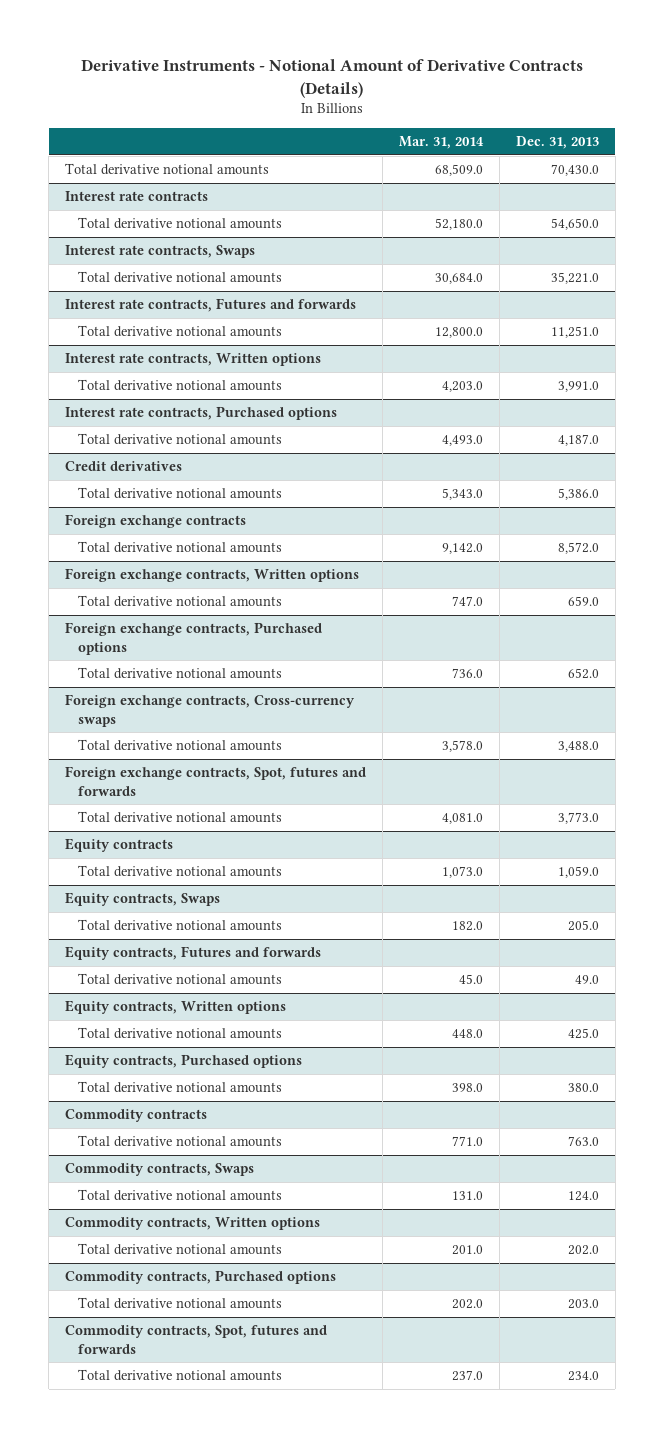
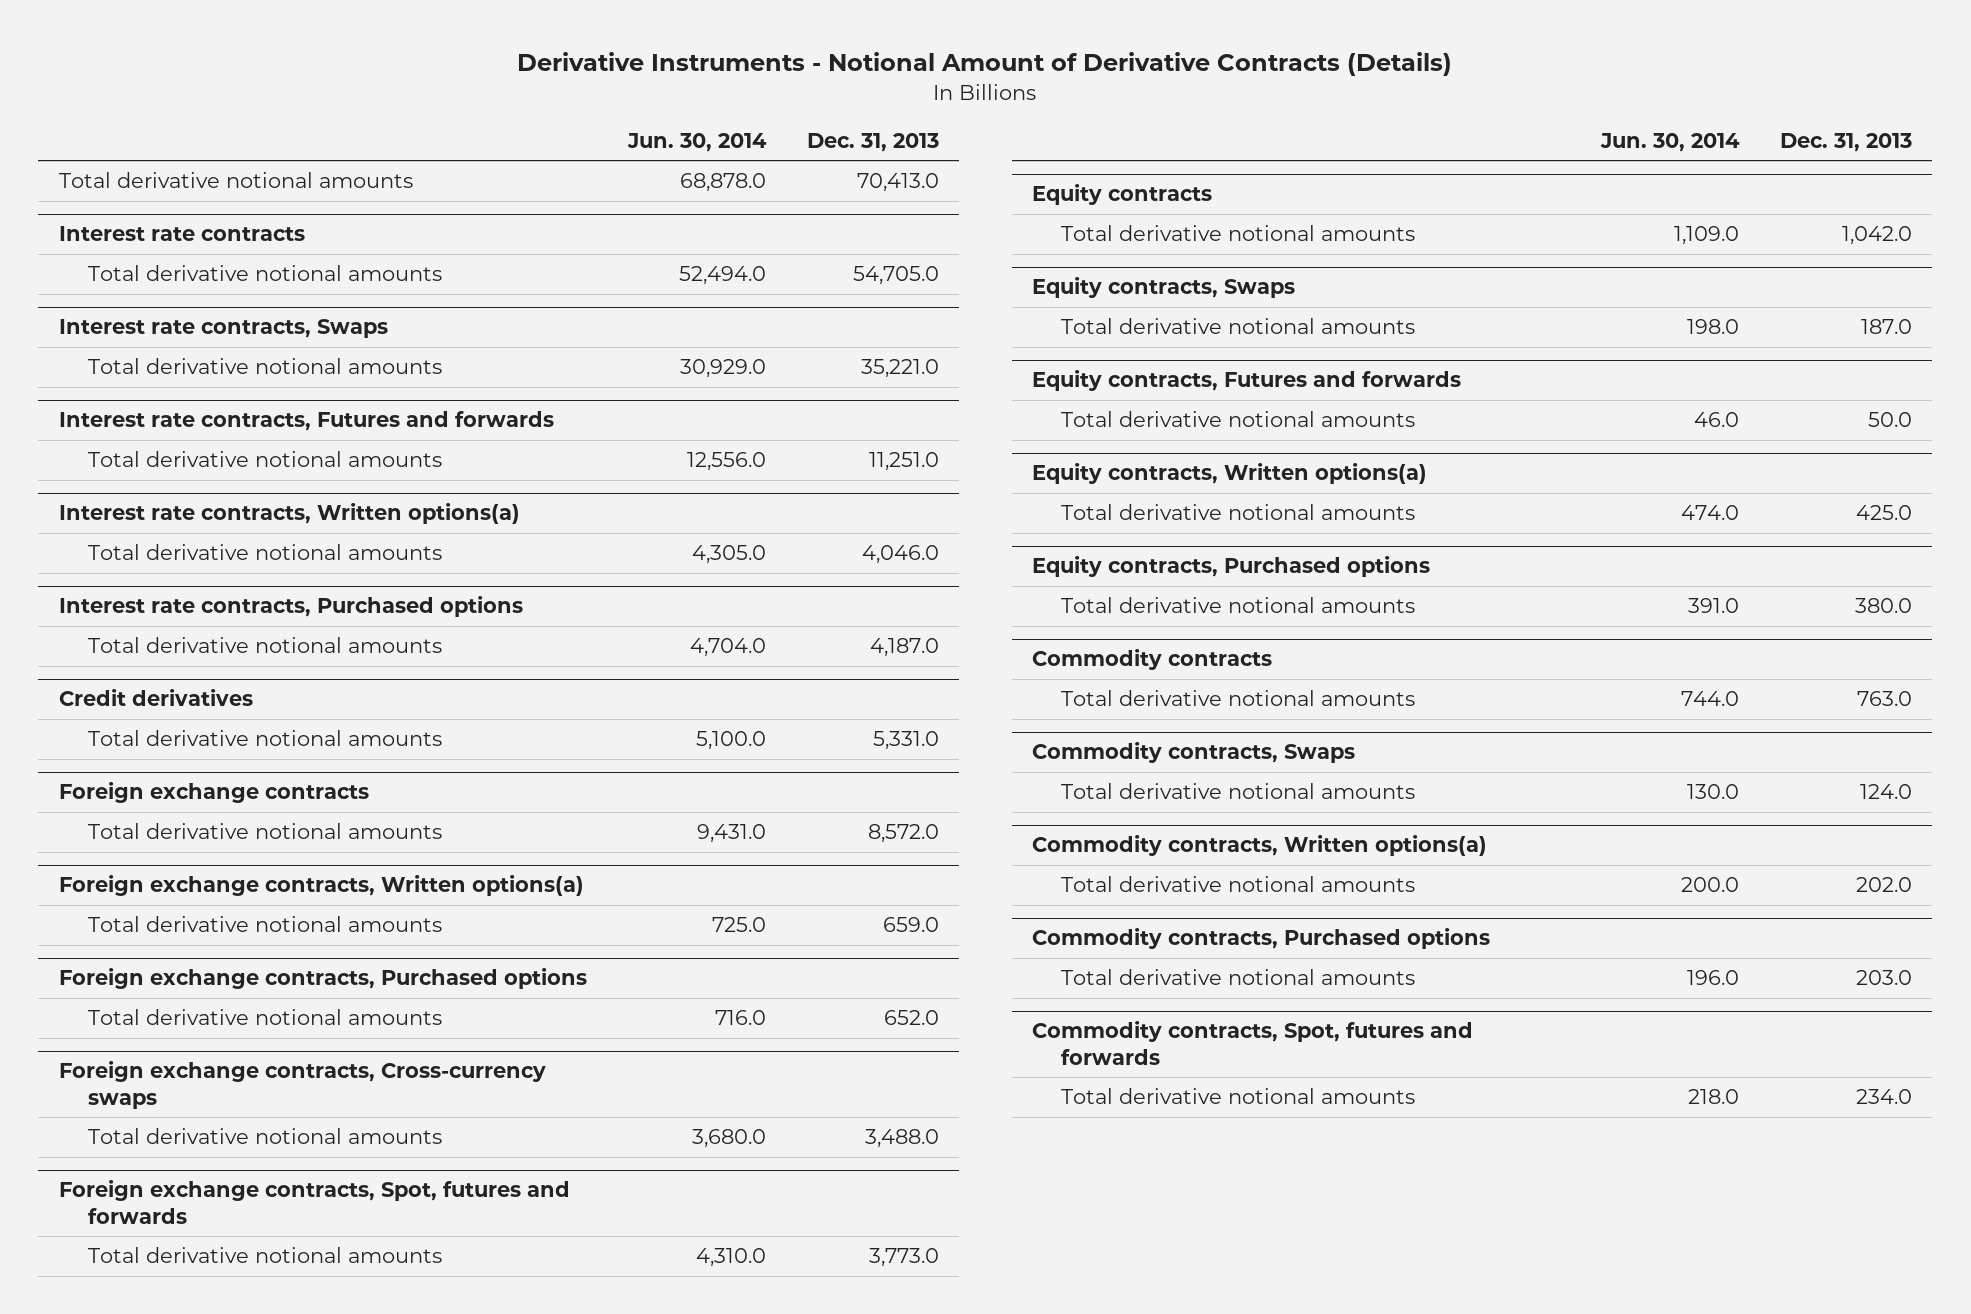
[398,136,484,150] Mar. 31, 2014 -> none
none -> [626,132,767,152] Jun. 30, 2014
[550,164,599,177] 70,430.0 -> [856,173,939,193] 70,413.0
[550,218,599,231] 54,650.0 -> [852,266,939,286] 54,705.0
[65,353,322,367] Interest rate contracts, Written options -> [58,503,520,525] Interest rate contracts, Written options(a)
[557,381,599,393] 3,991.0 -> [861,545,939,565] 4,046.0
[557,488,599,501] 5,386.0 -> [872,731,939,751] 5,331.0
[65,568,360,583] Foreign exchange contracts, Written options -> [58,875,584,897] Foreign exchange contracts, Written options(a)
[557,866,599,879] 1,059.0 -> [1841,226,1912,246] 1,042.0
[567,920,599,932] 205.0 -> [1860,319,1912,335] 187.0
[574,975,599,985] 49.0 -> [1867,412,1912,428] 50.0
[65,1000,287,1015] Equity contracts, Written options -> [1032,463,1428,485] Equity contracts, Written options(a)
[65,1217,321,1231] Commodity contracts, Written options -> [1032,835,1488,857] Commodity contracts, Written options(a)

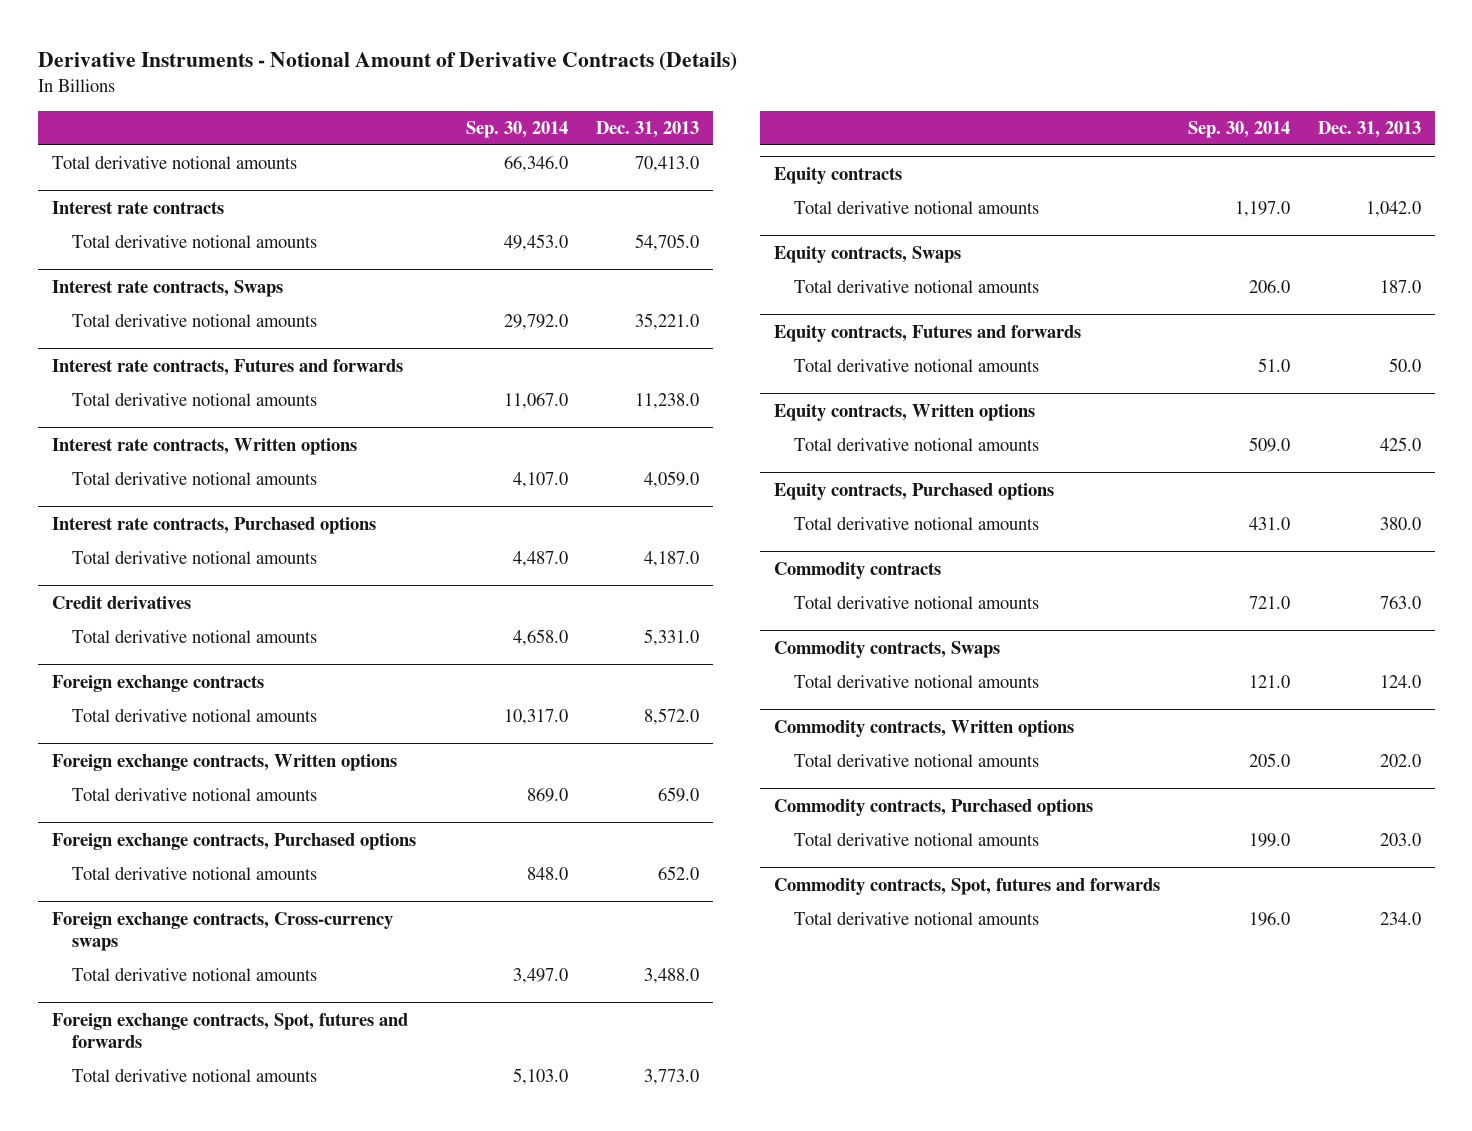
[626,132,767,152] Jun. 30, 2014 -> none
none -> [465,120,568,138] Sep. 30, 2014
[868,452,939,472] 11,251.0 -> [634,393,699,410] 11,238.0
[58,503,520,525] Interest rate contracts, Written options(a) -> [51,438,357,456] Interest rate contracts, Written options
[861,545,939,565] 4,046.0 -> [643,471,699,489] 4,059.0
[58,875,584,897] Foreign exchange contracts, Written options(a) -> [51,754,397,772] Foreign exchange contracts, Written options
[1032,463,1428,485] Equity contracts, Written options(a) -> [773,404,1035,422] Equity contracts, Written options
[1032,835,1488,857] Commodity contracts, Written options(a) -> [773,720,1074,738] Commodity contracts, Written options

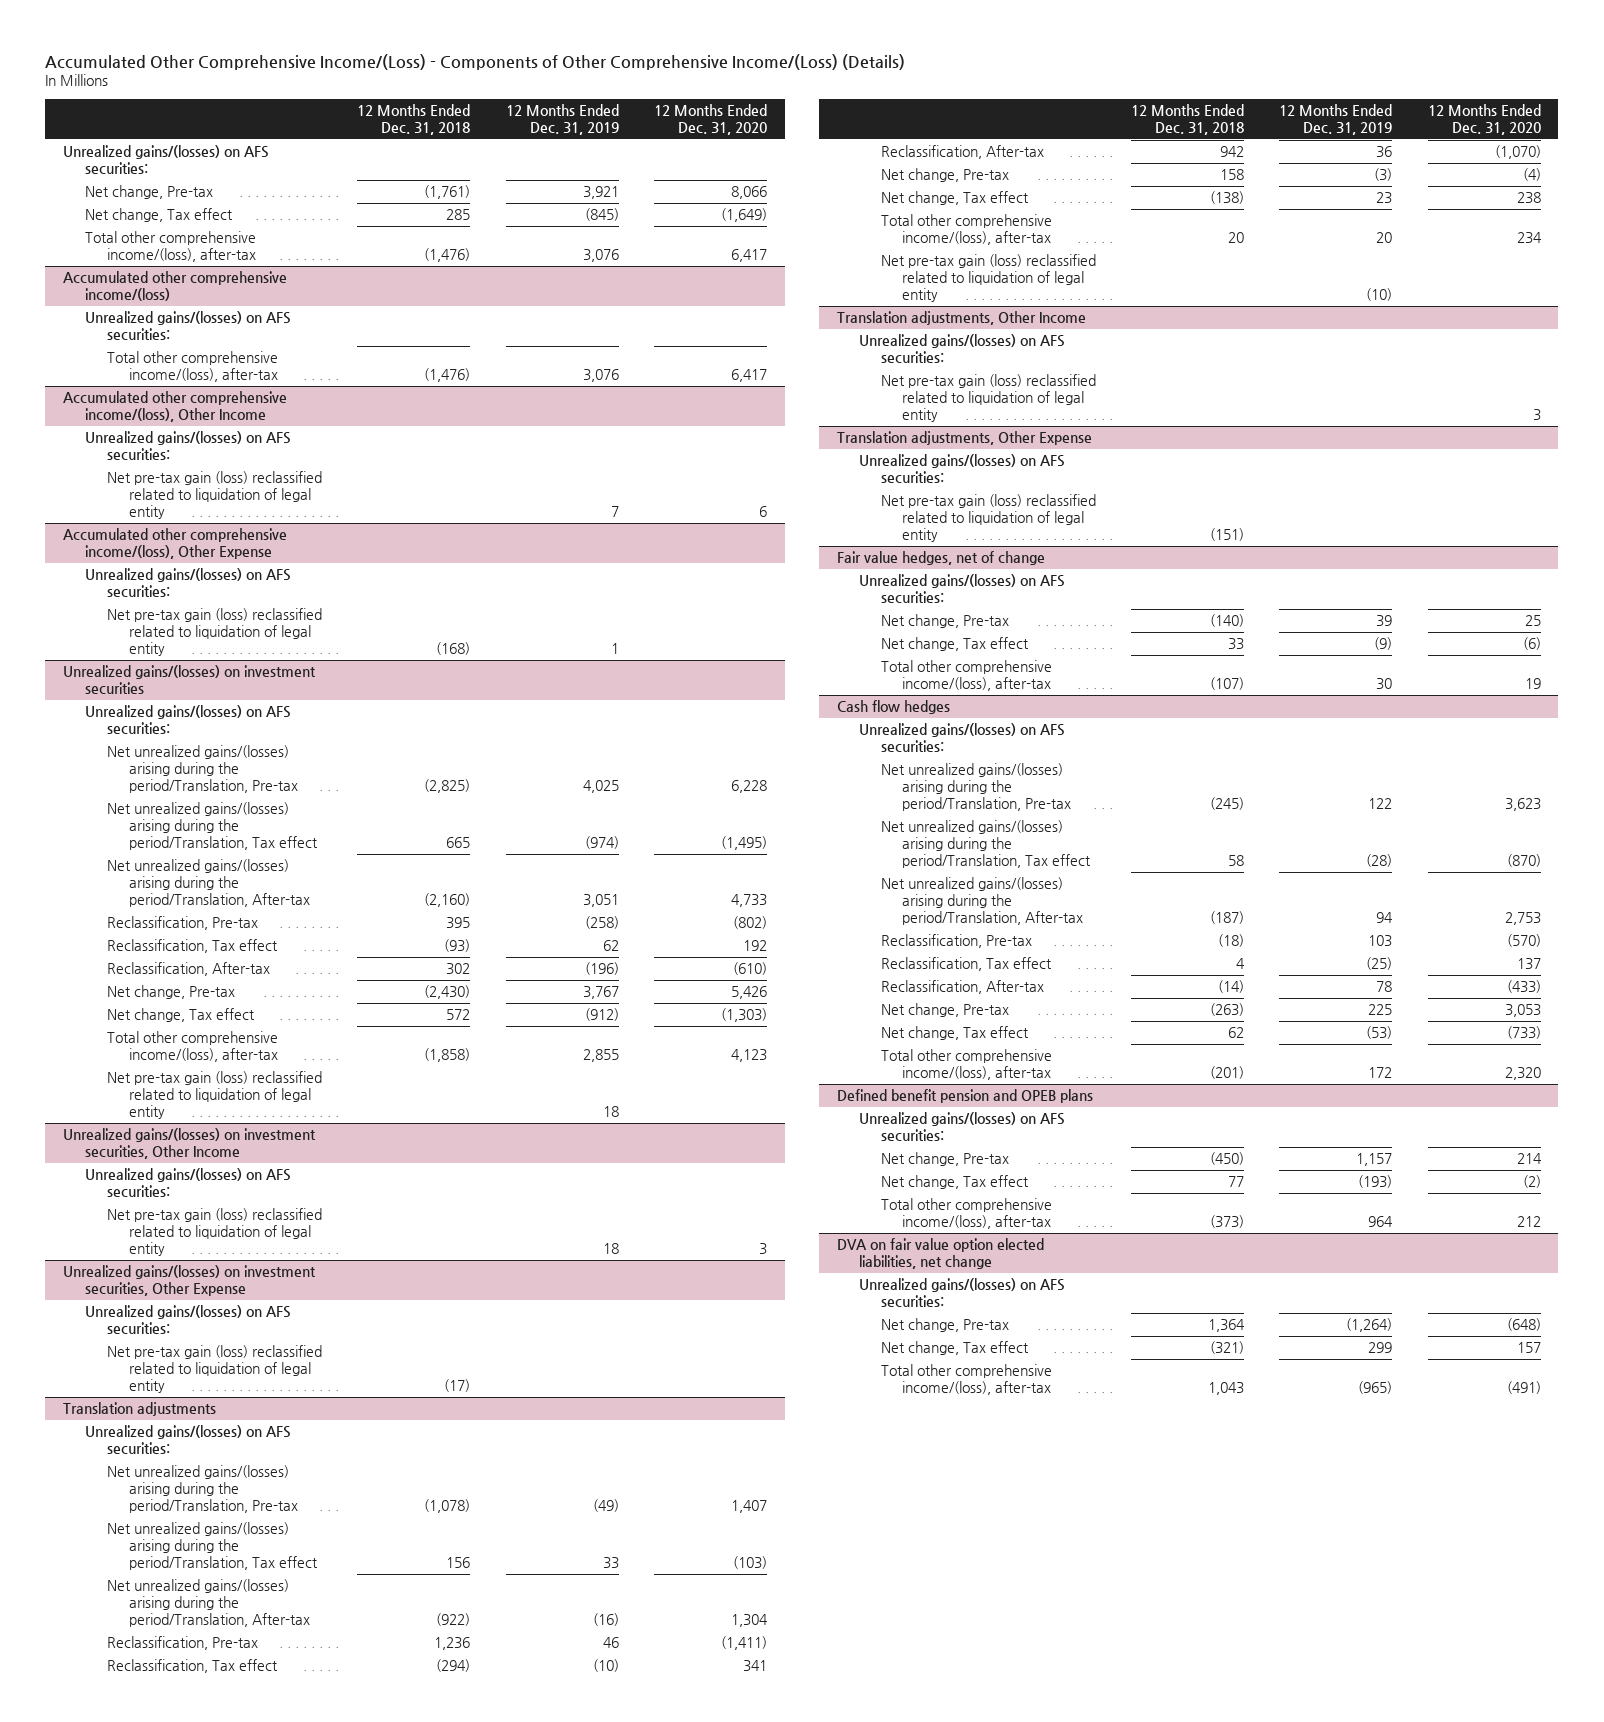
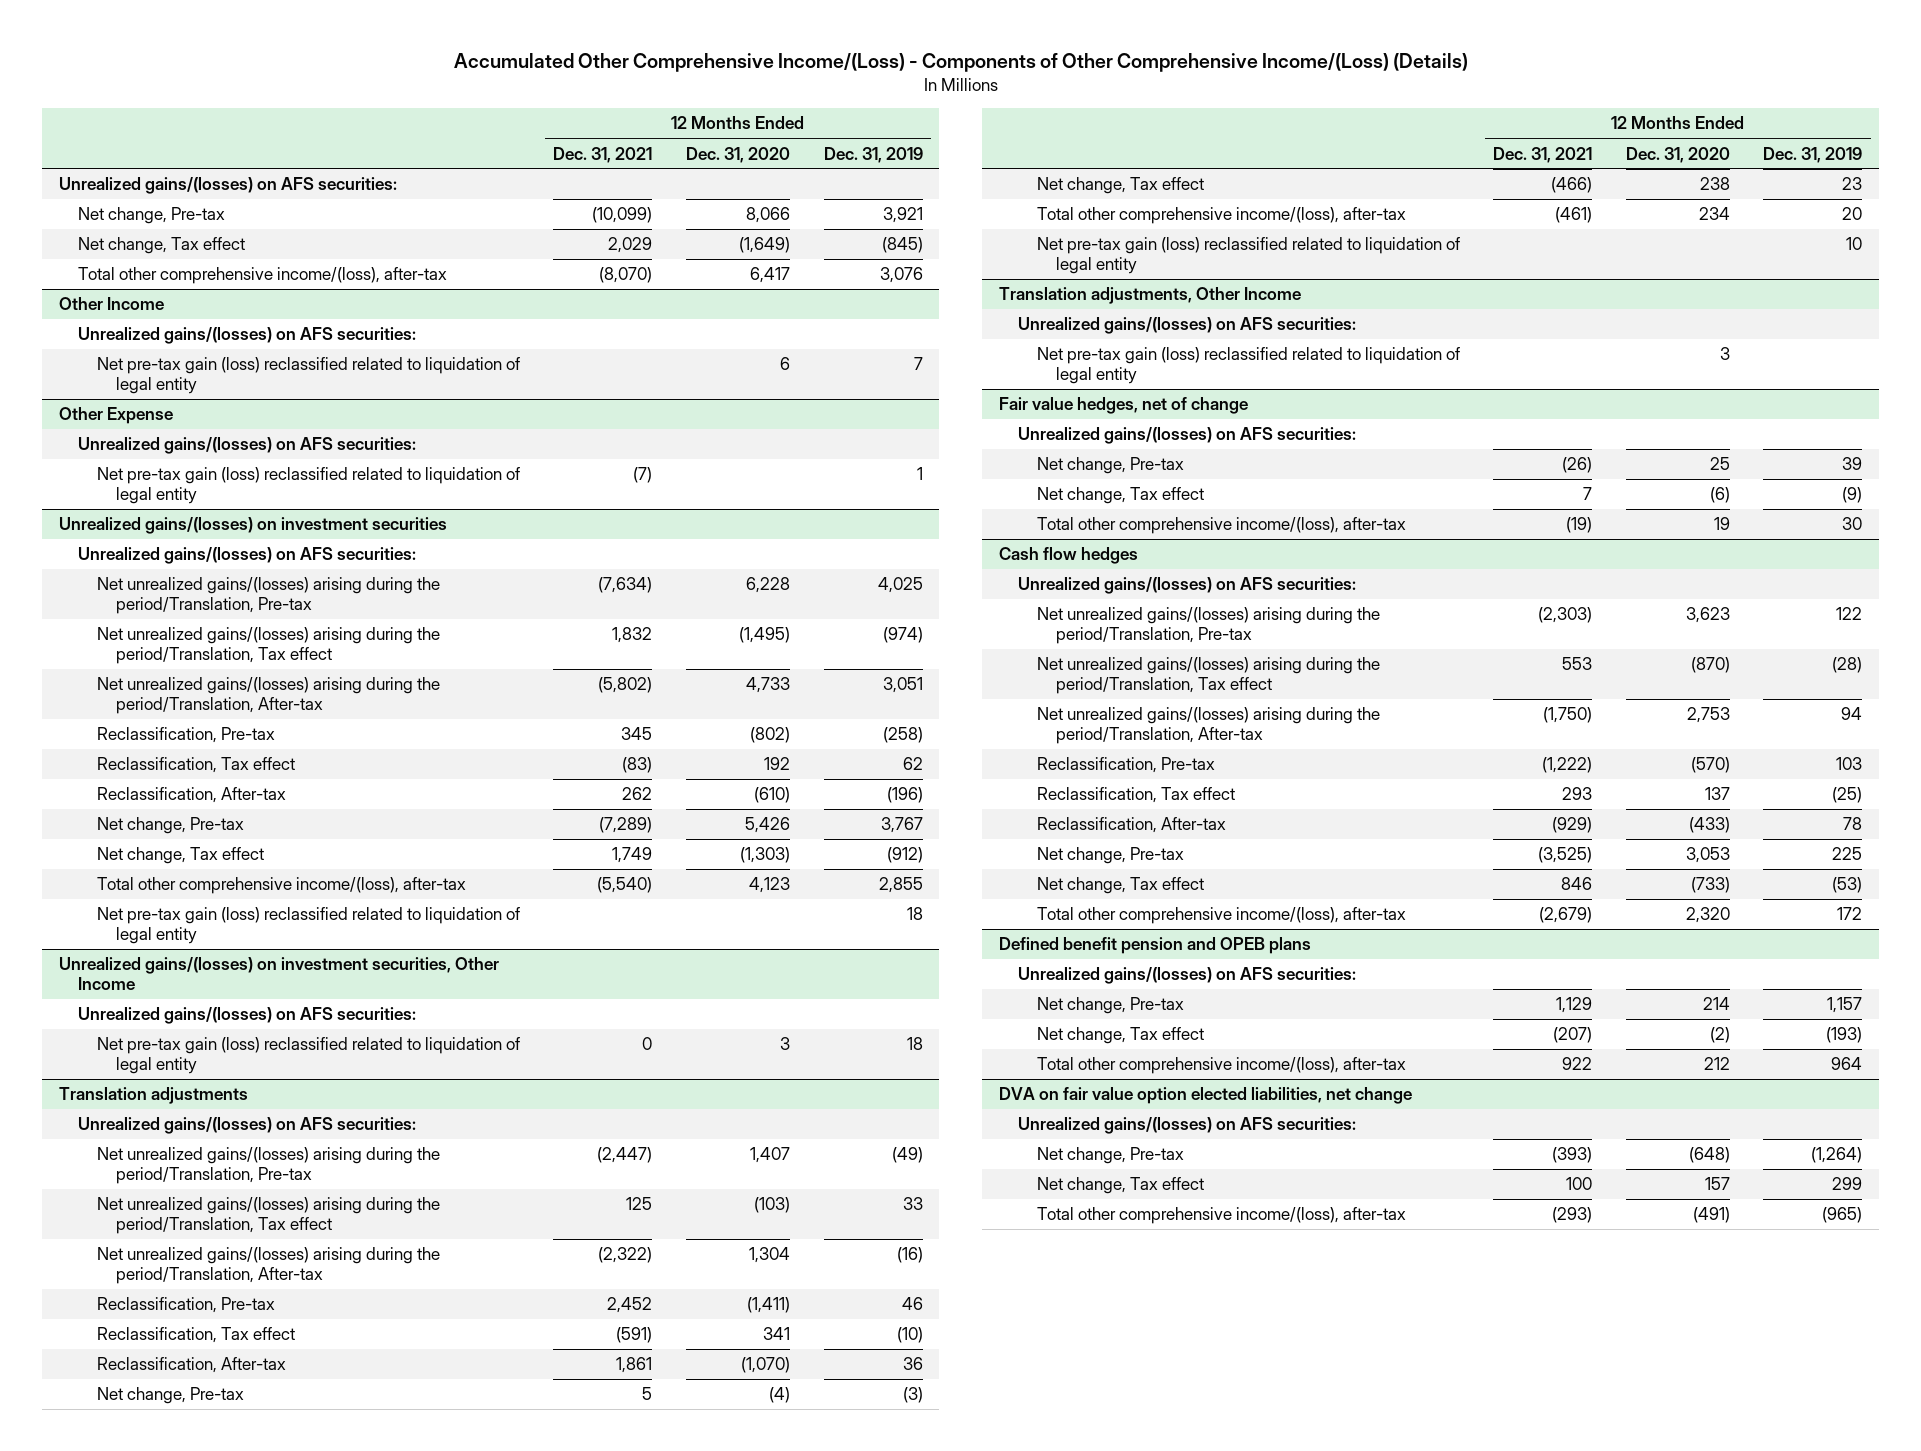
[357,104,471,136] 12 Months Ended Dec. 31, 2018 -> none
none -> [553,146,653,163] Dec. 31, 2021
[62,271,287,302] Accumulated other comprehensive income/(loss) -> none
[84,311,291,341] Unrealized gains/(losses) on AFS securities: -> none
[106,351,278,383] Total other comprehensive income/(loss), after-tax -> none
[62,391,287,423] Accumulated other comprehensive income/(loss), Other Income -> none
none -> [58,297,164,311] Other Income
[62,528,287,560] Accumulated other comprehensive income/(loss), Other Expense -> none
none -> [58,407,173,425] Other Expense
[62,1265,316,1297] Unrealized gains/(losses) on investment securities, Other Expense -> none
[84,1305,291,1335] Unrealized gains/(losses) on AFS securities: -> none
[106,1345,322,1394] Net pre-tax gain (loss) reclassified related to liquidation of legal entity -> none
[1366,288,1393,302] (10) -> [1846,237,1863,251] 10
[836,431,1092,446] Translation adjustments, Other Expense -> none
[858,454,1065,484] Unrealized gains/(losses) on AFS securities: -> none
[880,494,1096,543] Net pre-tax gain (loss) reclassified related to liquidation of legal entity -> none

